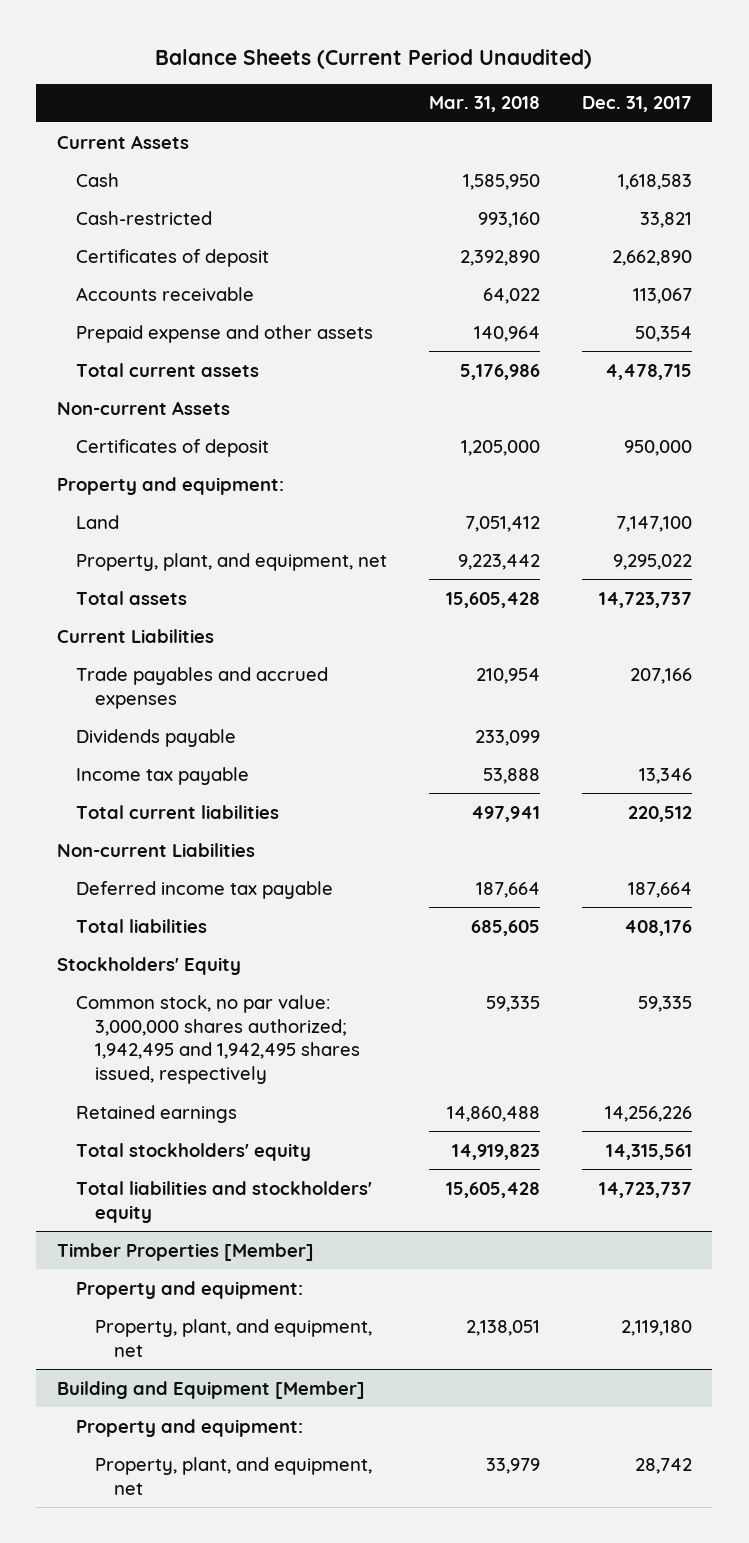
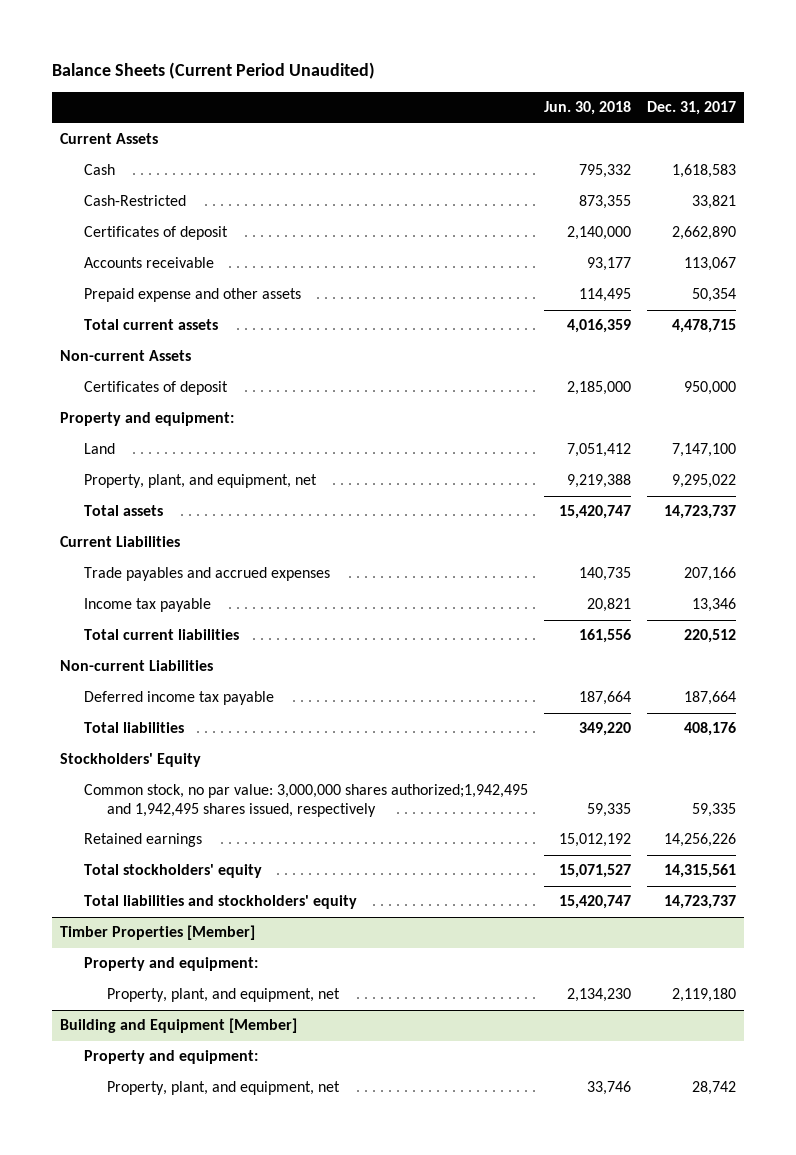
[428,96,540,113] Mar. 31, 2018 -> none
none -> [543,101,631,116] Jun. 30, 2018
[76,210,213,225] Cash-restricted -> [83,195,186,207] Cash-Restricted
[76,728,237,747] Dividends payable -> none
[76,994,361,1085] Common stock, no par value: 3,000,000 shares authorized; 1,942,495 and 1,942,495 shares issued, respectively -> [83,784,528,817] Common stock, no par value: 3,000,000 shares authorized;1,942,495 and 1,942,495 shares issued, respectively

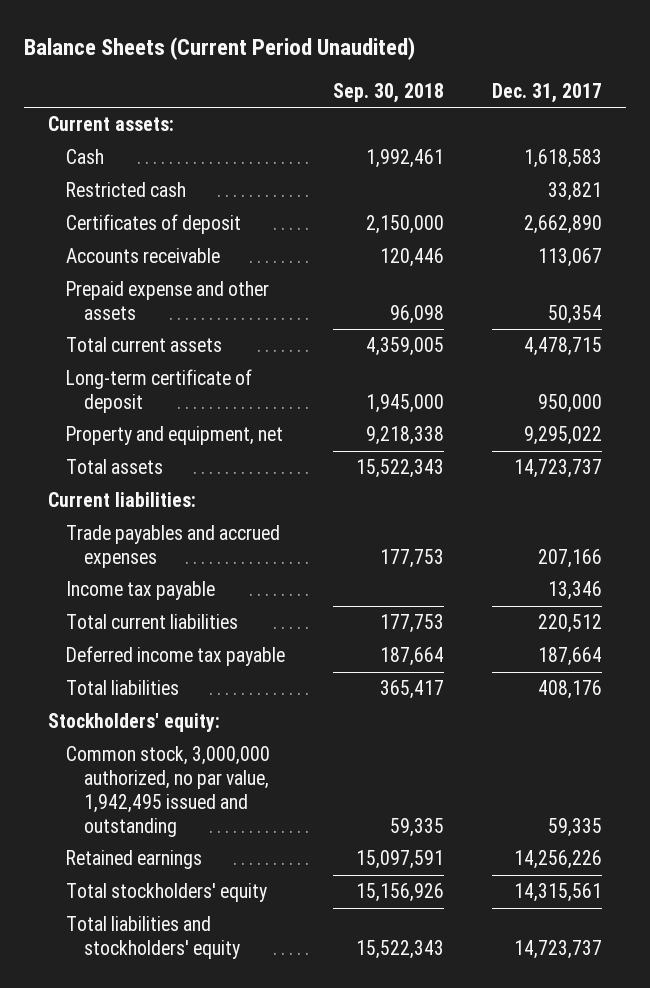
[543,101,631,116] Jun. 30, 2018 -> none
none -> [333,82,445,103] Sep. 30, 2018
[60,133,159,145] Current Assets -> [48,116,175,132] Current assets:
[83,195,186,207] Cash-Restricted -> [66,182,187,198] Restricted cash
[60,350,192,362] Non-current Assets -> none
[83,381,228,396] Certificates of deposit -> none
[60,412,235,427] Property and equipment: -> none
[83,443,115,455] Land -> none
none -> [66,369,253,414] Long-term certificate of deposit
[83,474,317,489] Property, plant, and equipment, net -> [66,426,284,446] Property and equipment, net
[60,536,181,548] Current Liabilities -> [48,492,197,508] Current liabilities:
[60,660,214,672] Non-current Liabilities -> none
[60,753,202,768] Stockholders' Equity -> [48,713,221,733] Stockholders' equity:
[83,784,528,817] Common stock, no par value: 3,000,000 shares authorized;1,942,495 and 1,942,495 shares issued, respectively -> [66,746,271,837] Common stock, 3,000,000 authorized, no par value, 1,942,495 issued and outstanding
[60,925,256,941] Timber Properties [Member] -> none
[83,957,258,972] Property and equipment: -> none
[107,988,341,1003] Property, plant, and equipment, net -> none
[60,1018,298,1034] Building and Equipment [Member] -> none
[83,1050,258,1065] Property and equipment: -> none
[107,1081,341,1096] Property, plant, and equipment, net -> none

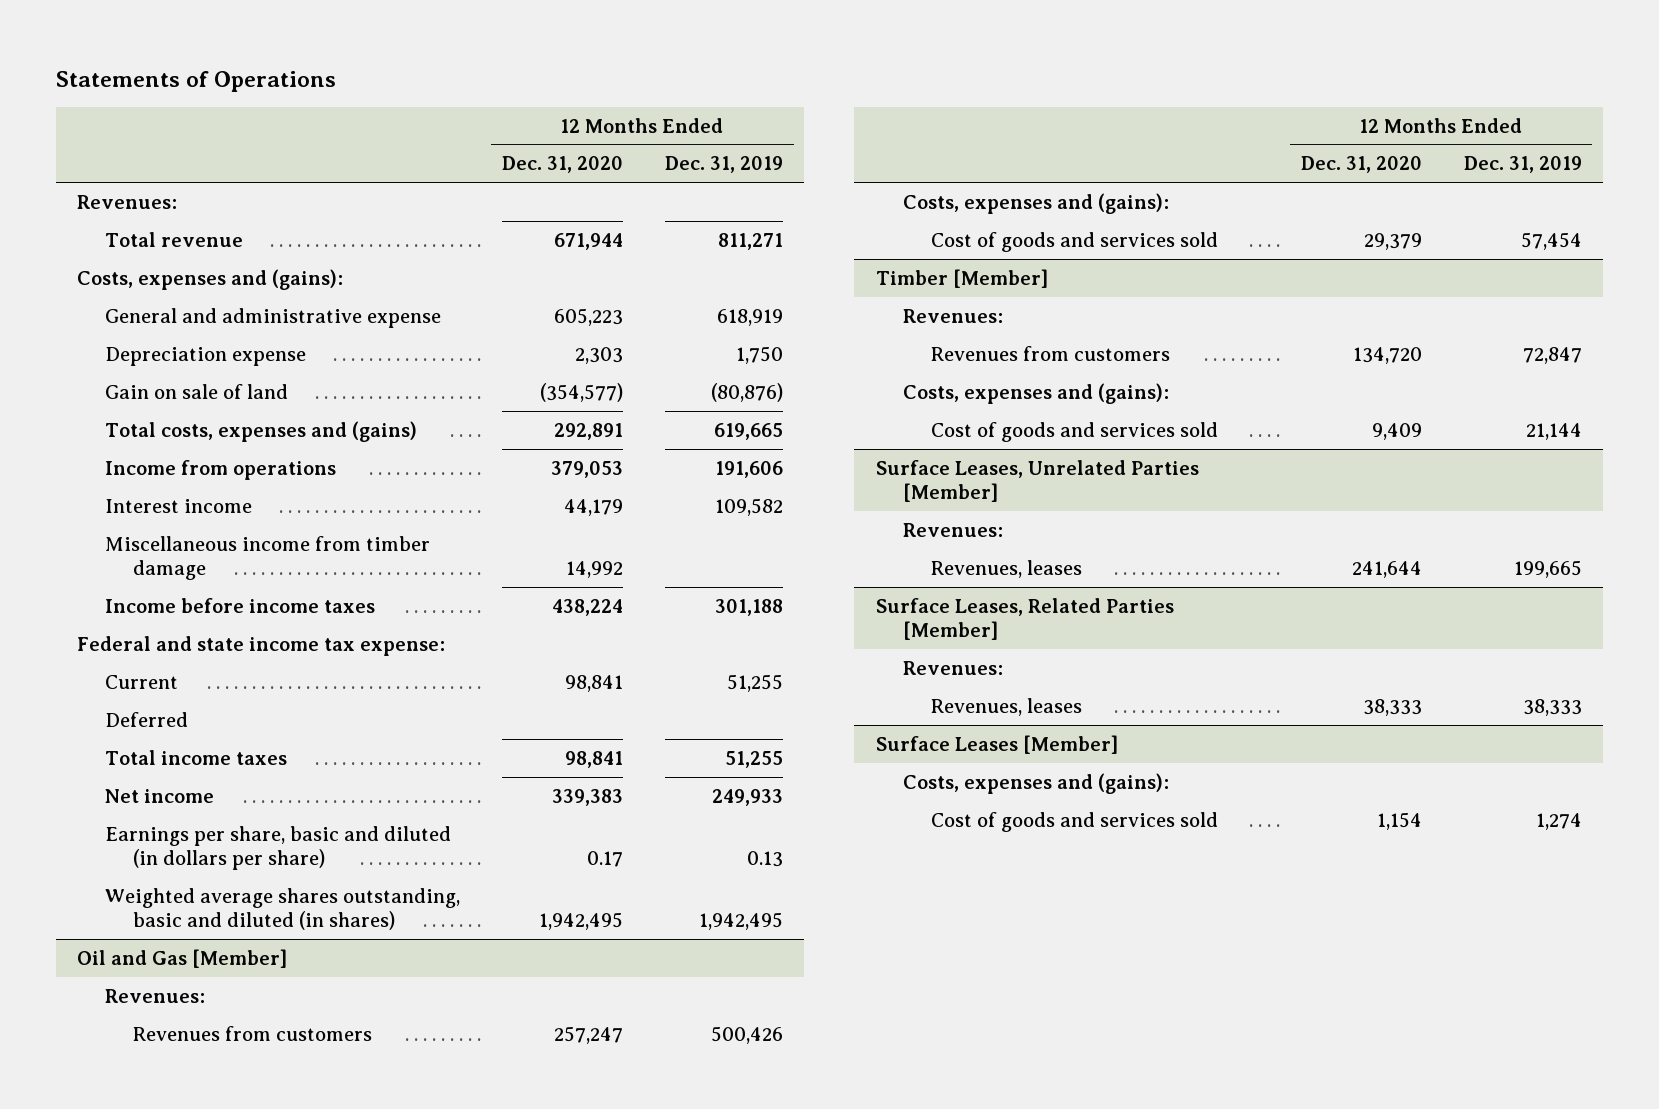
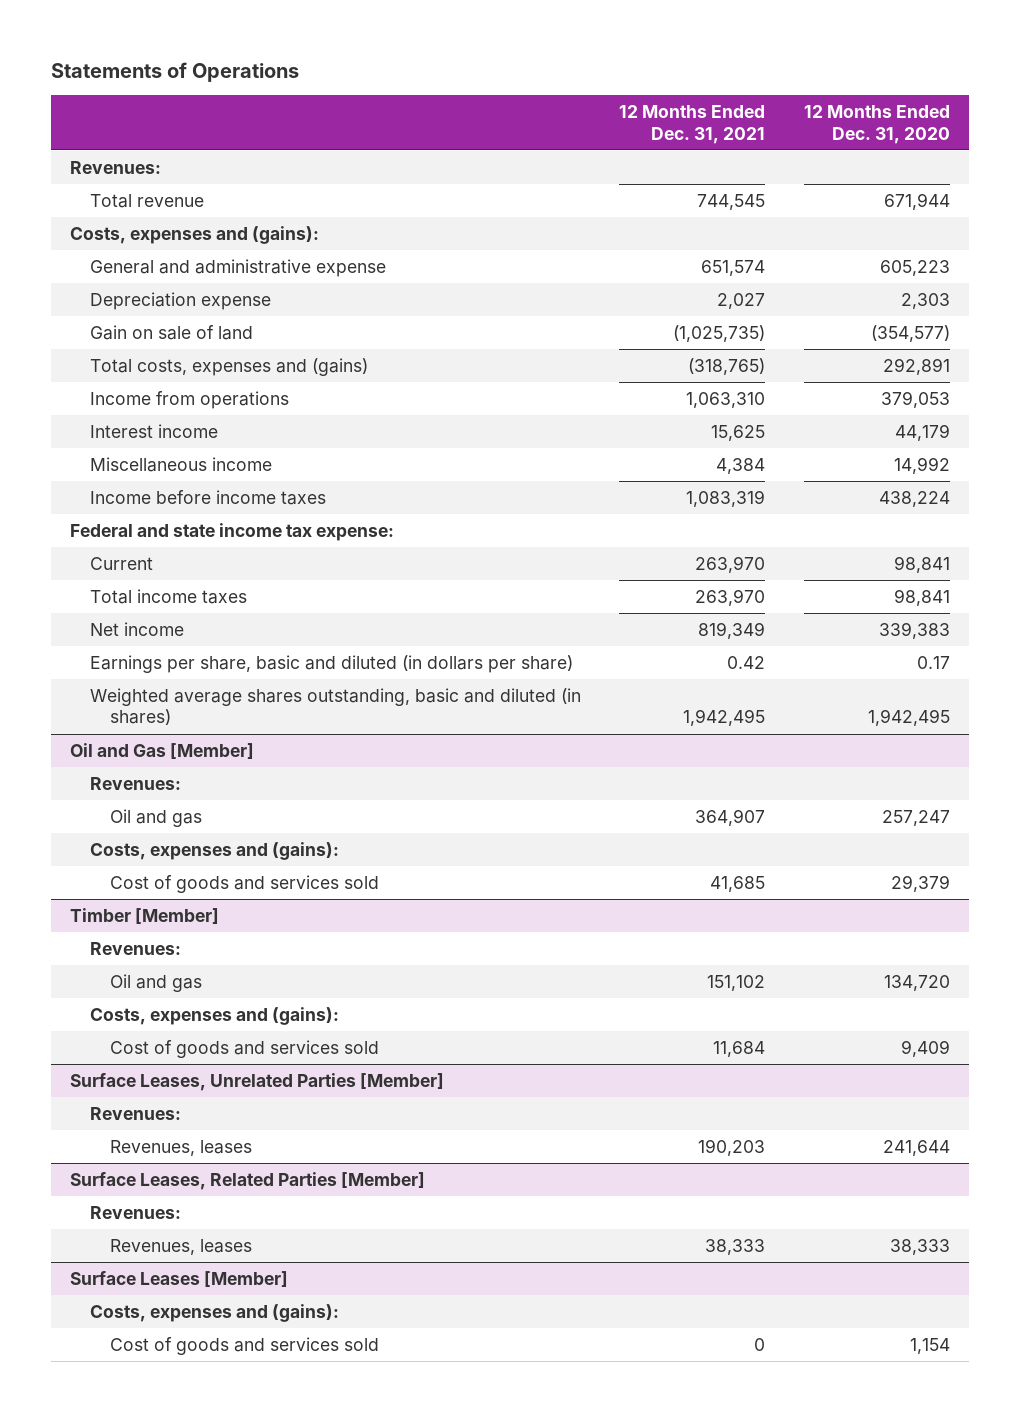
[665,156,784,174] Dec. 31, 2019 -> none
none -> [619,105,766,144] 12 Months Ended Dec. 31, 2021
[104,535,430,580] Miscellaneous income from timber damage -> [89,457,272,473] Miscellaneous income
[104,711,188,727] Deferred -> none
[132,1025,372,1041] Revenues from customers -> [109,809,202,828] Oil and gas
[931,345,1171,361] Revenues from customers -> [109,974,202,993] Oil and gas

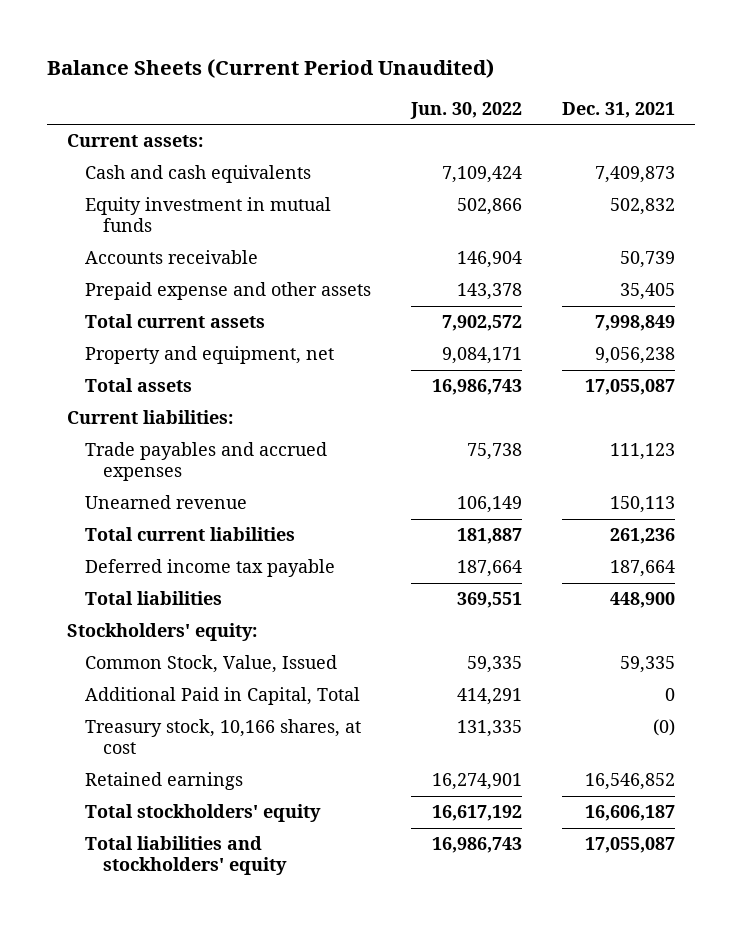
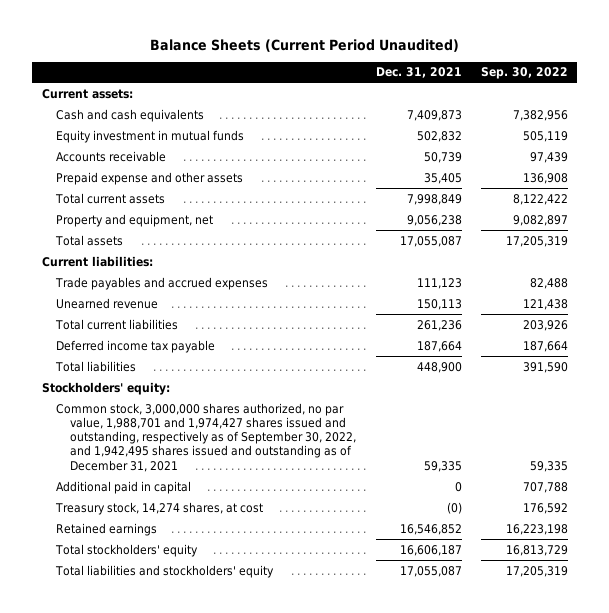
[409,102,522,120] Jun. 30, 2022 -> none
none -> [480,67,568,80] Sep. 30, 2022
[85,655,338,674] Common Stock, Value, Issued -> [55,402,357,472] Common stock, 3,000,000 shares authorized, no par value, 1,988,701 and 1,974,427 shares issued and outstanding, respectively as of September 30, 2022, and 1,942,495 shares issued and outstanding as of December 31, 2021
[85,687,361,706] Additional Paid in Capital, Total -> [55,480,191,494] Additional paid in capital
[85,719,362,755] Treasury stock, 10,166 shares, at cost -> [54,501,263,515] Treasury stock, 14,274 shares, at cost

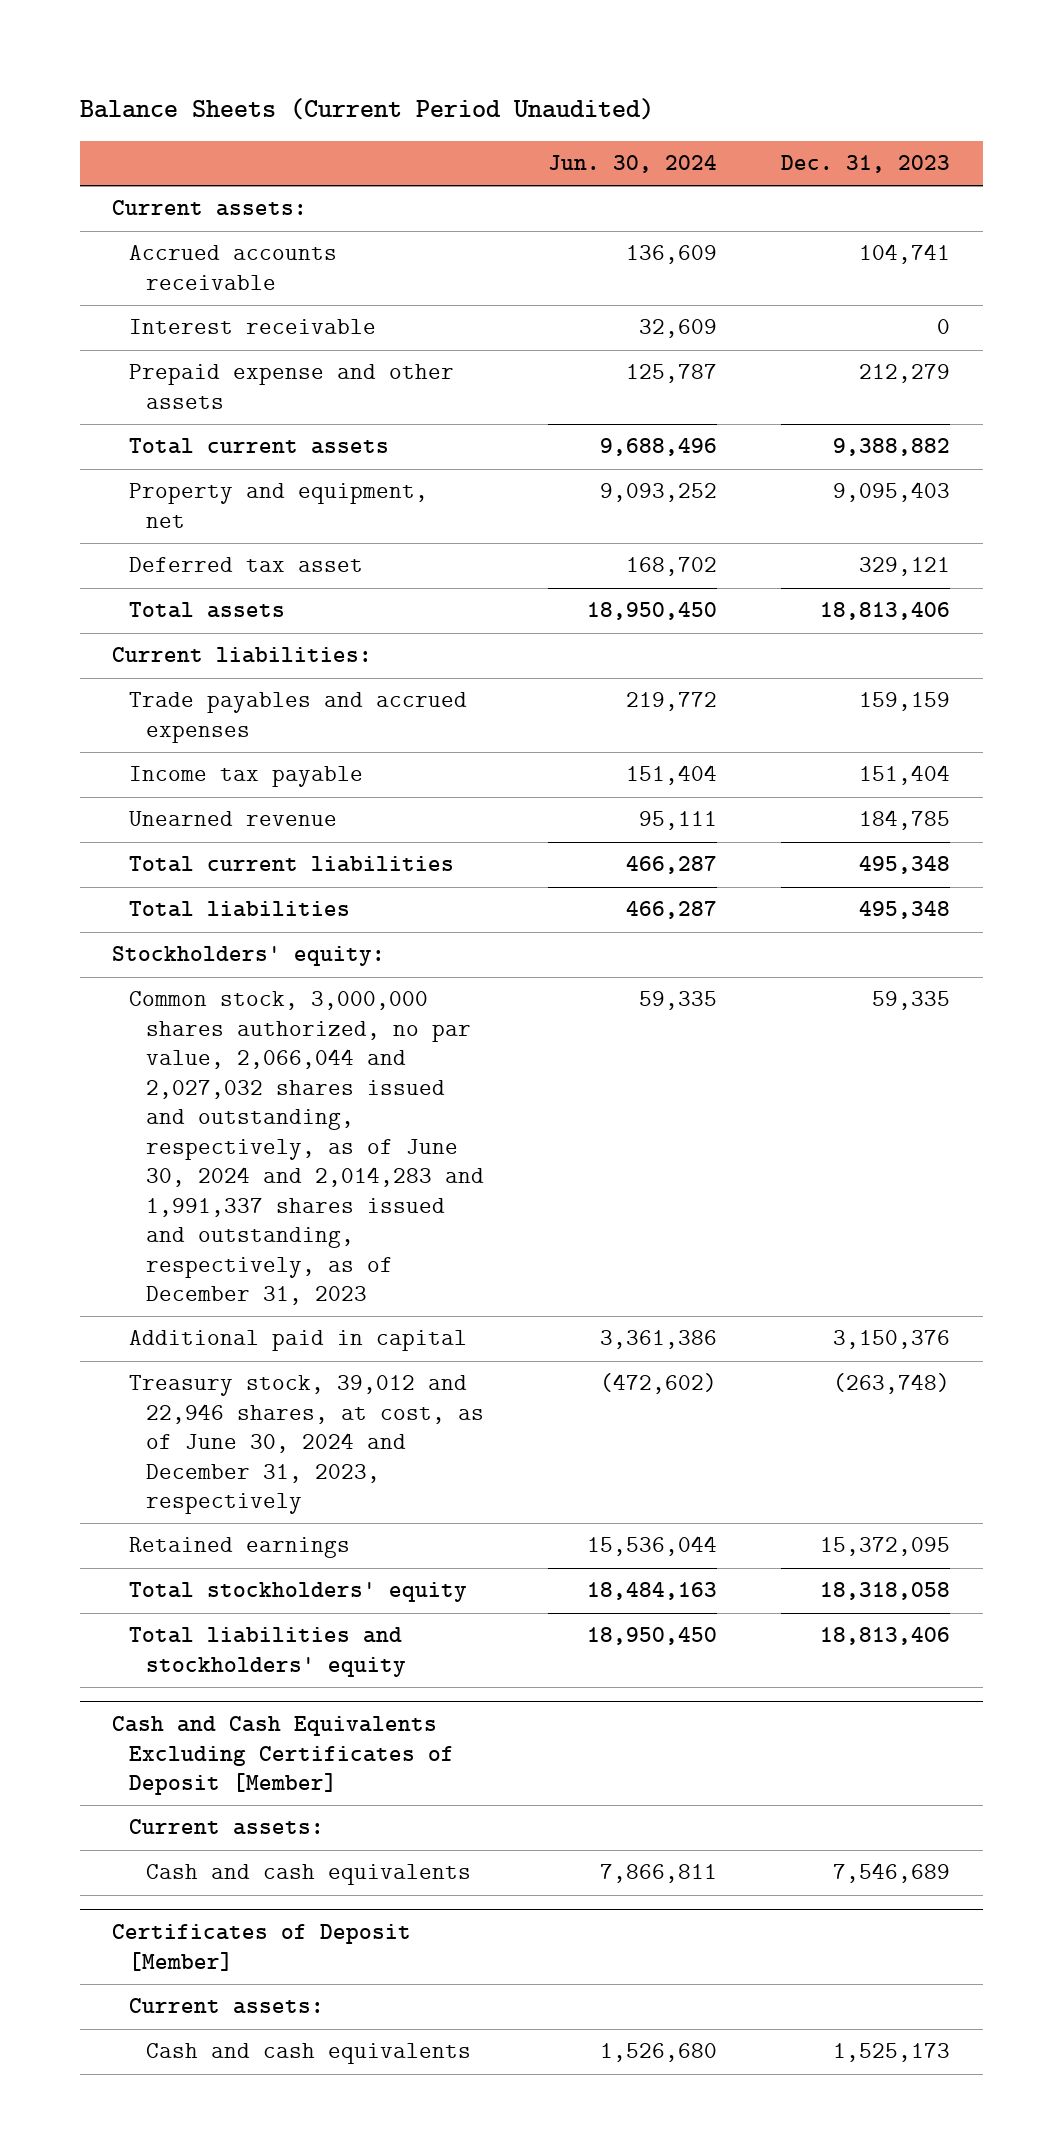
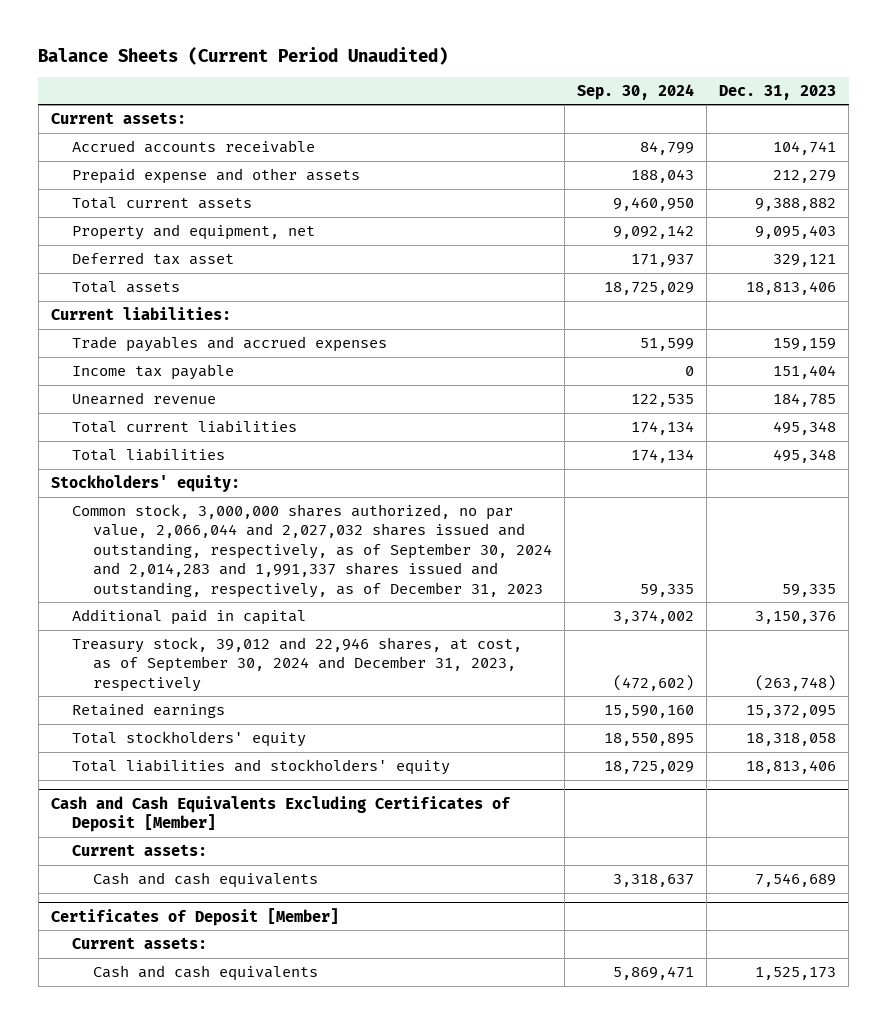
[548,155,718,174] Jun. 30, 2024 -> none
none -> [577,83,695,100] Sep. 30, 2024
[129,319,377,335] Interest receivable -> none
[129,991,484,1306] Common stock, 3,000,000 shares authorized, no par value, 2,066,044 and 2,027,032 shares issued and outstanding, respectively, as of June 30, 2024 and 2,014,283 and 1,991,337 shares issued and outstanding, respectively, as of December 31, 2023 -> [71,504,553,598] Common stock, 3,000,000 shares authorized, no par value, 2,066,044 and 2,027,032 shares issued and outstanding, respectively, as of September 30, 2024 and 2,014,283 and 1,991,337 shares issued and outstanding, respectively, as of December 31, 2023
[129,1375,484,1515] Treasury stock, 39,012 and 22,946 shares, at cost, as of June 30, 2024 and December 31, 2023, respectively -> [71,637,522,692] Treasury stock, 39,012 and 22,946 shares, at cost, as of September 30, 2024 and December 31, 2023, respectively

